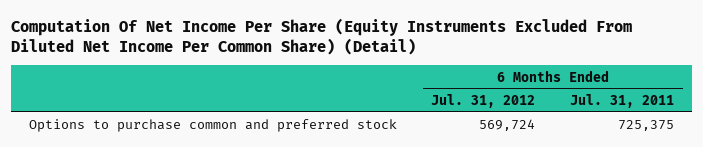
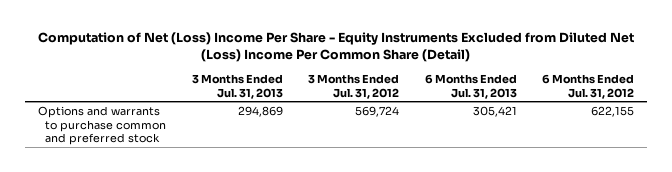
[11,17,633,56] Computation Of Net Income Per Share (Equity Instruments Excluded From Diluted Net Income Per Common Share) (Detail) -> [37,31,634,62] Computation of Net (Loss) Income Per Share - Equity Instruments Excluded from Diluted Net (Loss) Income Per Common Share (Detail)
[570,93,675,108] Jul. 31, 2011 -> none
none -> [191,73,283,99] 3 Months Ended Jul. 31, 2013
none -> [308,73,400,99] 3 Months Ended Jul. 31, 2012
none -> [424,73,517,99] 6 Months Ended Jul. 31, 2013
[28,119,397,133] Options to purchase common and preferred stock -> [37,105,167,146] Options and warrants to purchase common and preferred stock
[479,119,536,132] 569,724 -> [590,105,634,117] 622,155

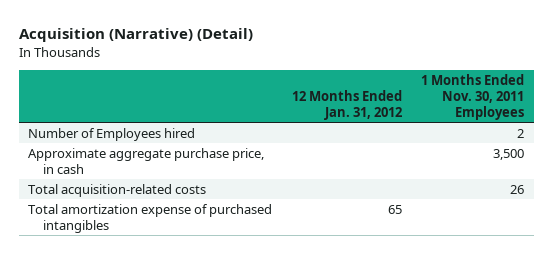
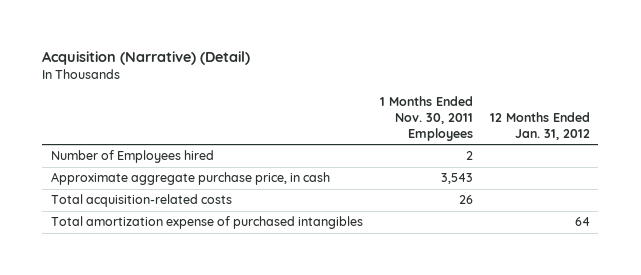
[493,148,525,160] 3,500 -> [440,173,473,185] 3,543
[387,204,402,214] 65 -> [574,217,590,227] 64

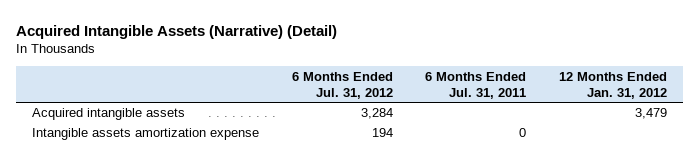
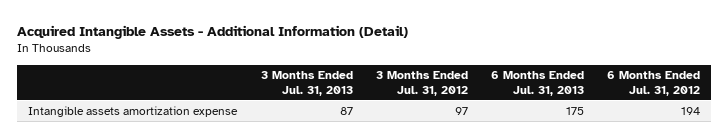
[16,25,338,40] Acquired Intangible Assets (Narrative) (Detail) -> [16,24,408,39] Acquired Intangible Assets - Additional Information (Detail)
[425,71,527,99] 6 Months Ended Jul. 31, 2011 -> none
[558,71,667,99] 12 Months Ended Jan. 31, 2012 -> none
none -> [260,70,353,97] 3 Months Ended Jul. 31, 2013
none -> [375,70,468,97] 3 Months Ended Jul. 31, 2012
none -> [490,70,584,97] 6 Months Ended Jul. 31, 2013
[32,108,186,121] Acquired intangible assets -> none

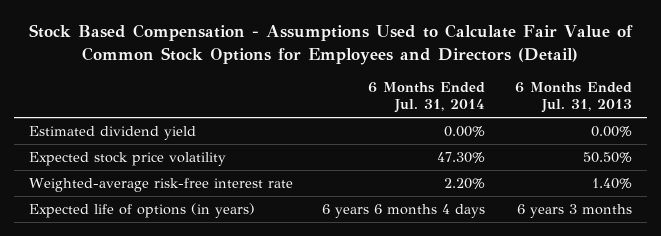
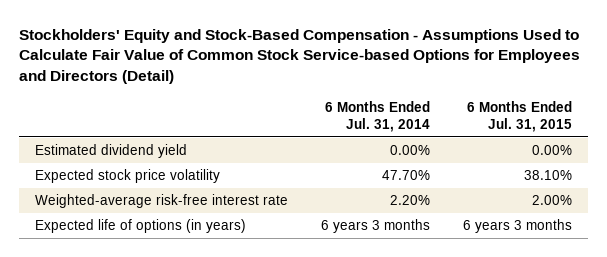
[29,23,634,65] Stock Based Compensation - Assumptions Used to Calculate Fair Value of Common Stock Options for Employees and Directors (Detail) -> [18,28,580,85] Stockholders' Equity and Stock-Based Compensation - Assumptions Used to Calculate Fair Value of Common Stock Service-based Options for Employees and Directors (Detail)
[514,82,632,114] 6 Months Ended Jul. 31, 2013 -> none
none -> [466,101,572,132] 6 Months Ended Jul. 31, 2015
[437,152,486,164] 47.30% -> [382,170,431,181] 47.70%
[322,204,486,219] 6 years 6 months 4 days -> [321,219,431,234] 6 years 3 months

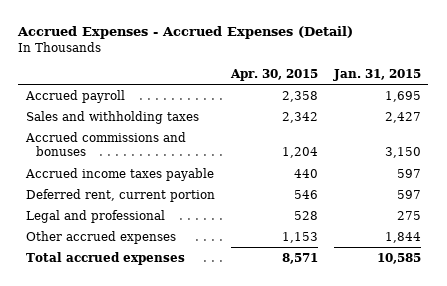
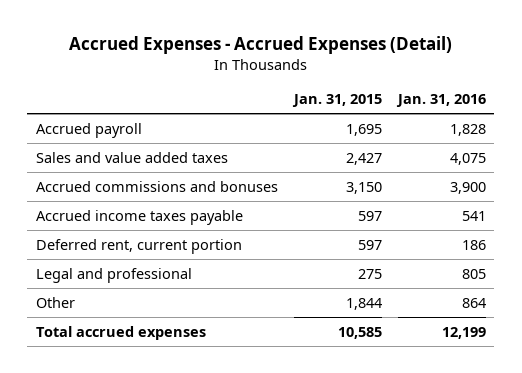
[229,68,318,81] Apr. 30, 2015 -> none
none -> [396,94,487,108] Jan. 31, 2016
[26,110,200,124] Sales and withholding taxes -> [35,151,228,163] Sales and value added taxes
[26,230,177,244] Other accrued expenses -> [35,296,75,308] Other

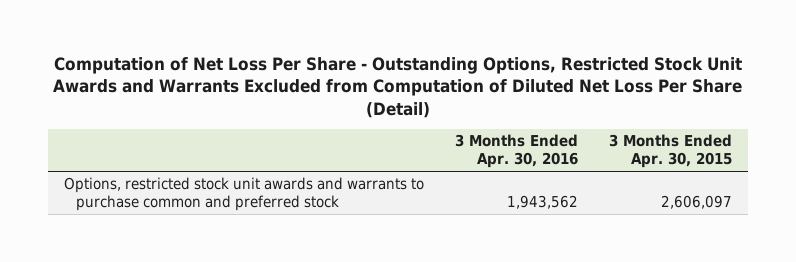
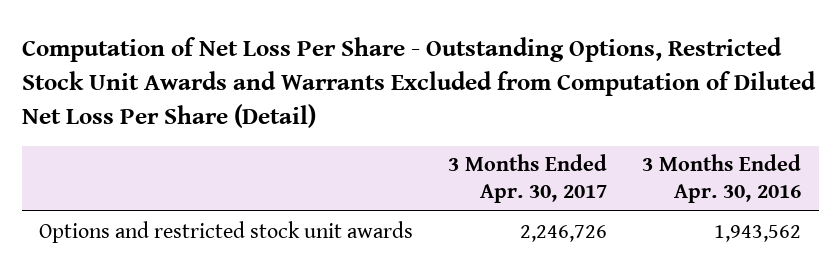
[609,134,733,169] 3 Months Ended Apr. 30, 2015 -> none
none -> [448,154,608,204] 3 Months Ended Apr. 30, 2017
[63,177,424,212] Options, restricted stock unit awards and warrants to purchase common and preferred stock -> [39,220,414,243] Options and restricted stock unit awards

